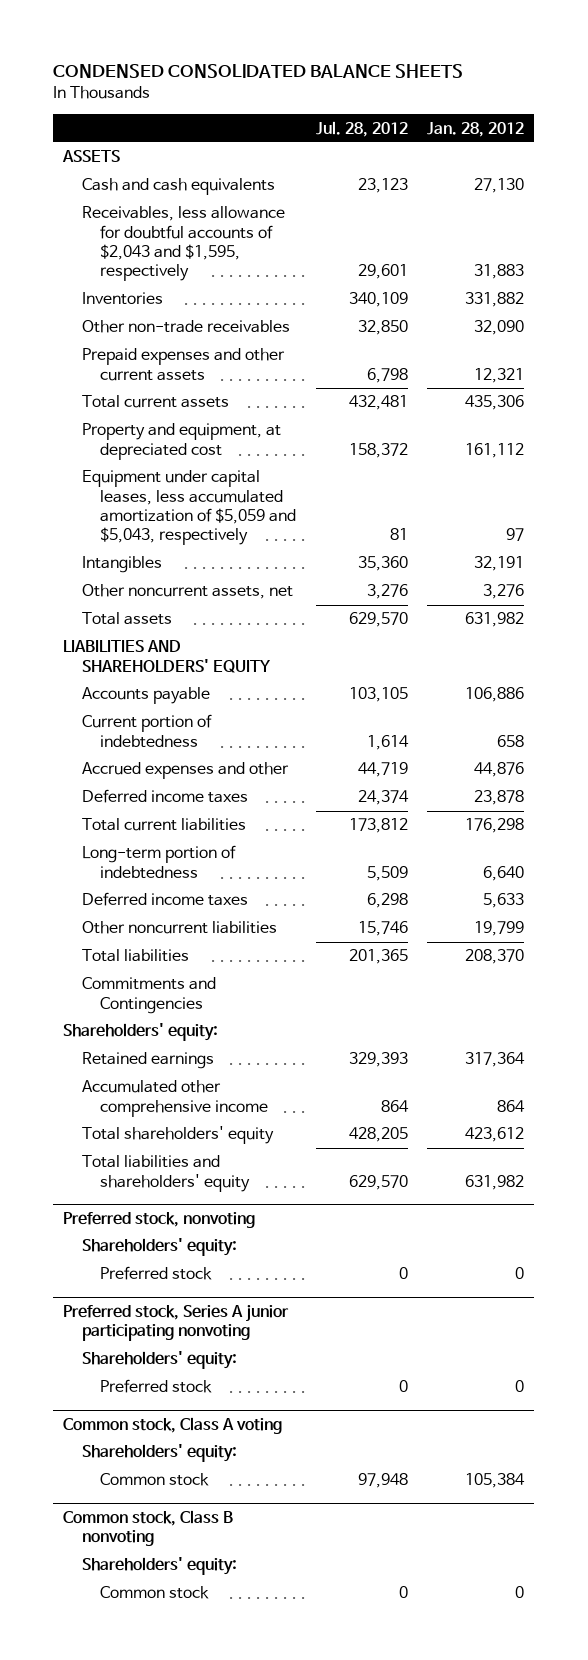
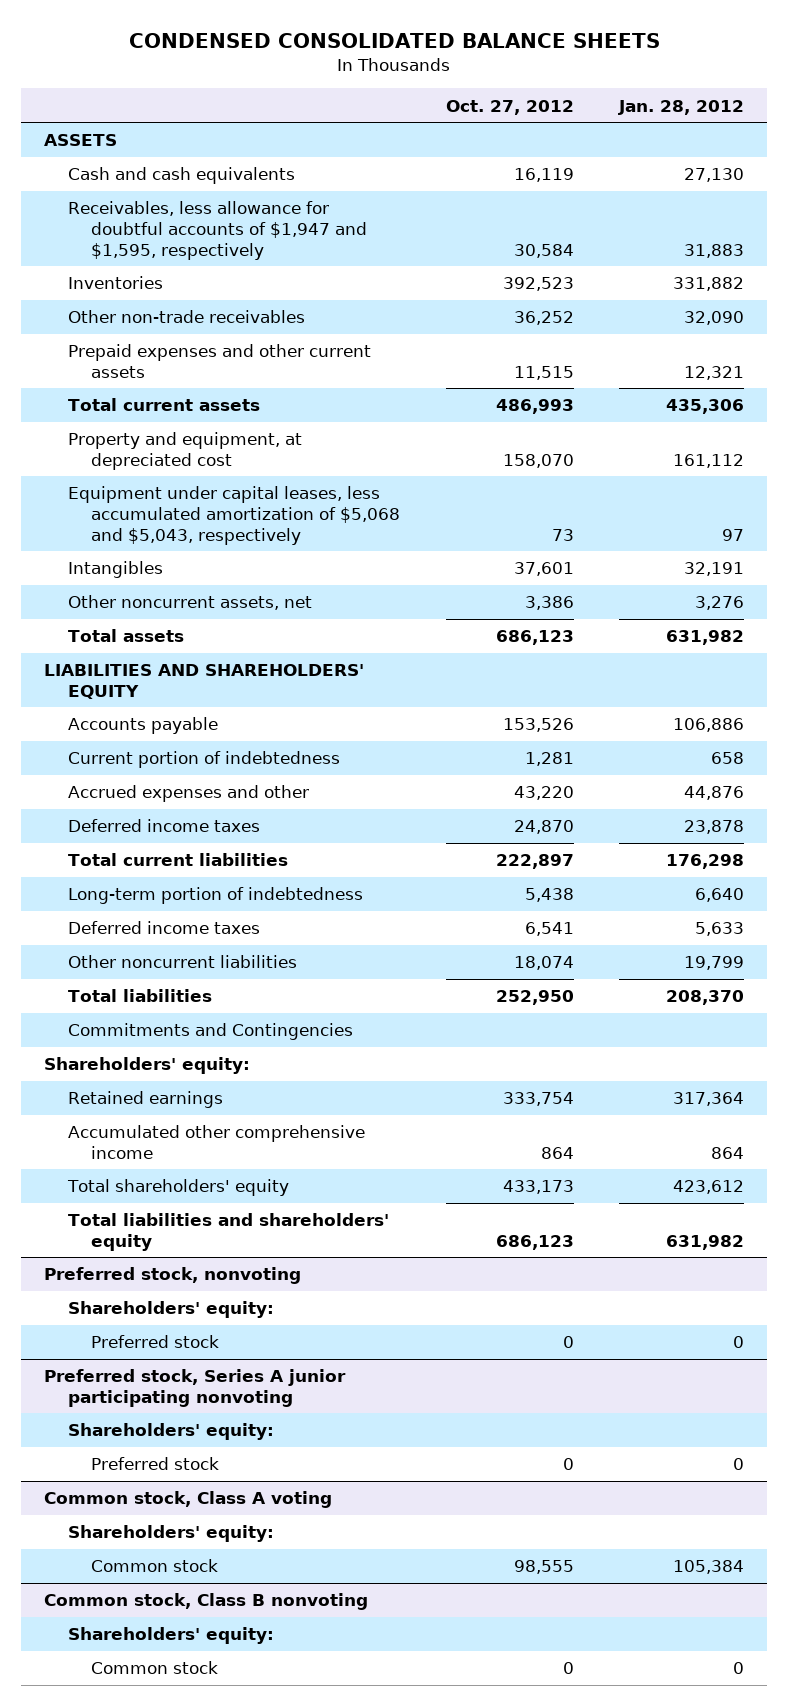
[315,120,408,137] Jul. 28, 2012 -> none
none -> [445,99,574,115] Oct. 27, 2012
[81,206,285,282] Receivables, less allowance for doubtful accounts of $2,043 and $1,595, respectively -> [67,201,368,260] Receivables, less allowance for doubtful accounts of $1,947 and $1,595, respectively
[81,470,296,546] Equipment under capital leases, less accumulated amortization of $5,059 and $5,043, respectively -> [67,486,401,545] Equipment under capital leases, less accumulated amortization of $5,068 and $5,043, respectively

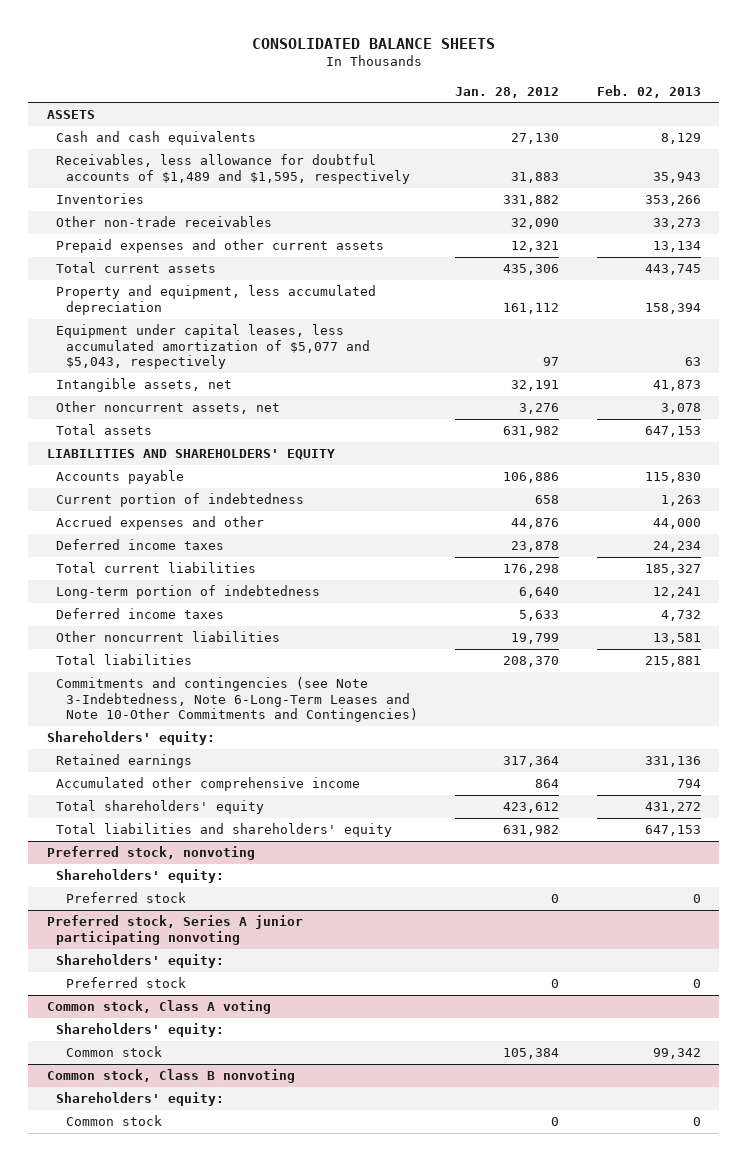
[129,32,661,48] CONDENSED CONSOLIDATED BALANCE SHEETS -> [251,37,495,49] CONSOLIDATED BALANCE SHEETS
[445,99,574,115] Oct. 27, 2012 -> none
none -> [596,84,701,98] Feb. 02, 2013
[67,201,368,260] Receivables, less allowance for doubtful accounts of $1,947 and $1,595, respectively -> [56,154,410,184] Receivables, less allowance for doubtful accounts of $1,489 and $1,595, respectively
[67,432,302,470] Property and equipment, at depreciated cost -> [56,285,377,315] Property and equipment, less accumulated depreciation
[67,486,401,545] Equipment under capital leases, less accumulated amortization of $5,068 and $5,043, respectively -> [56,324,370,370] Equipment under capital leases, less accumulated amortization of $5,077 and $5,043, respectively
[67,561,163,579] Intangibles -> [56,378,233,393] Intangible assets, net
[67,1023,353,1041] Commitments and Contingencies -> [56,677,418,723] Commitments and contingencies (see Note 3-Indebtedness, Note 6-Long-Term Leases and Note 10-Other Commitments and Contingencies)

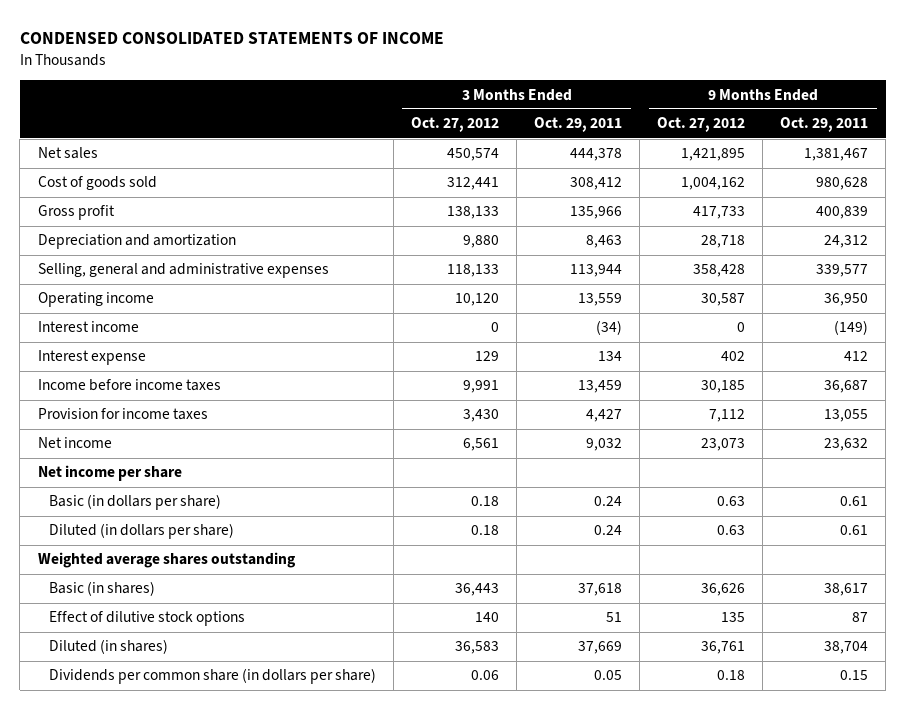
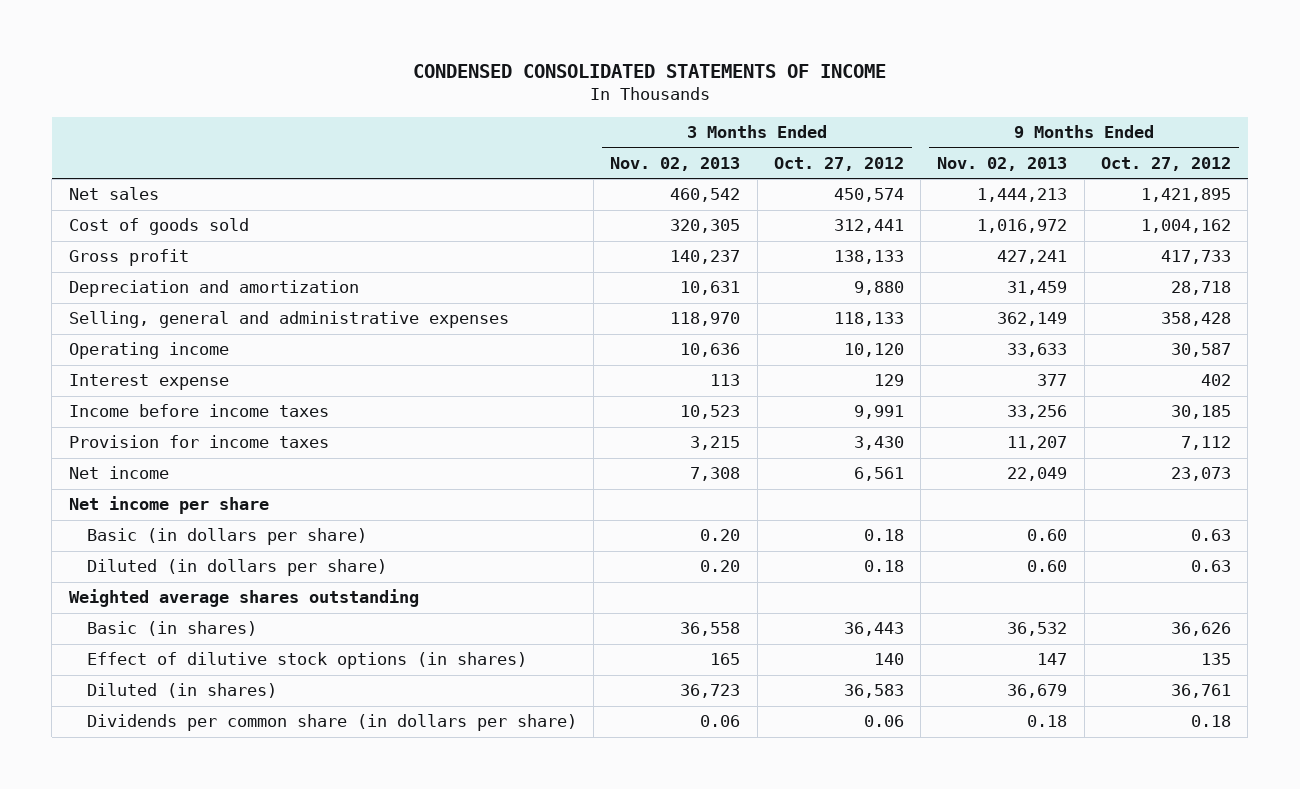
[534,117,623,133] Oct. 29, 2011 -> none
[780,117,869,133] Oct. 29, 2011 -> none
none -> [610,156,741,171] Nov. 02, 2013
none -> [937,156,1068,171] Nov. 02, 2013
[37,321,139,333] Interest income -> none
[48,611,245,627] Effect of dilutive stock options -> [86,652,527,670] Effect of dilutive stock options (in shares)

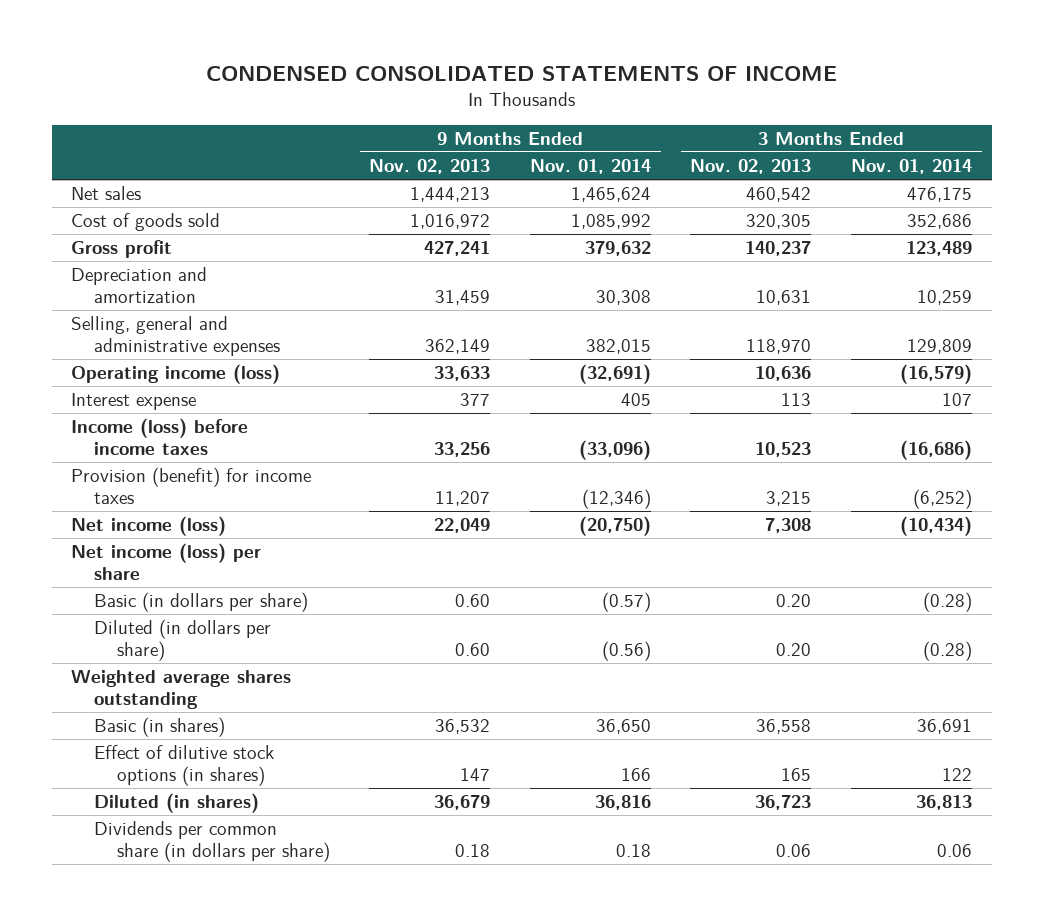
[773,156,904,171] Oct. 27, 2012 -> none
[1100,156,1231,171] Oct. 27, 2012 -> none
none -> [529,158,651,174] Nov. 01, 2014
none -> [851,158,973,174] Nov. 01, 2014
[68,342,229,360] Operating income -> [71,364,281,385] Operating income (loss)
[68,404,329,418] Income before income taxes -> [71,418,249,455] Income (loss) before income taxes
[68,435,329,449] Provision for income taxes -> [71,467,312,504] Provision (benefit) for income taxes
[68,466,169,480] Net income -> [71,516,227,537] Net income (loss)
[68,496,269,515] Net income per share -> [71,543,262,580] Net income (loss) per share

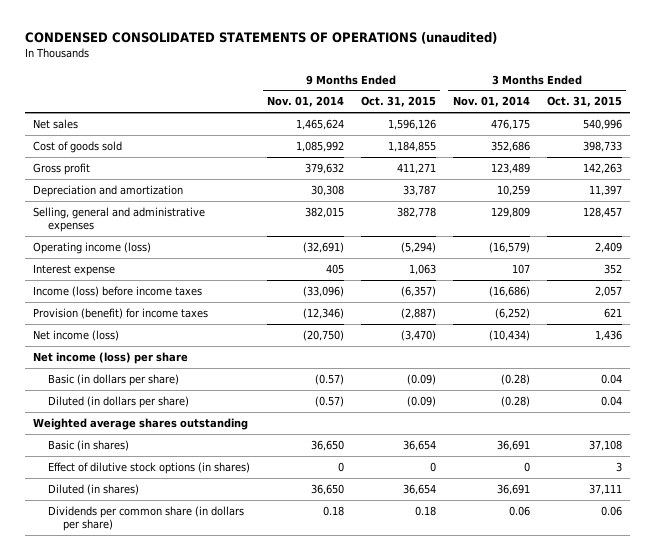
[205,65,837,81] CONDENSED CONSOLIDATED STATEMENTS OF INCOME -> [24,32,497,45] CONDENSED CONSOLIDATED STATEMENTS OF OPERATIONS (unaudited)
[369,158,491,174] Nov. 02, 2013 -> none
[690,158,812,174] Nov. 02, 2013 -> none
none -> [360,96,436,108] Oct. 31, 2015
none -> [546,96,622,108] Oct. 31, 2015
[601,640,651,661] (0.56) -> [314,395,344,407] (0.57)
[620,767,651,781] 166 -> [337,461,344,472] 0
[942,767,973,781] 122 -> [523,461,530,472] 0
[594,795,651,811] 36,816 -> [310,483,344,495] 36,650
[916,795,973,811] 36,813 -> [496,483,530,495] 36,691

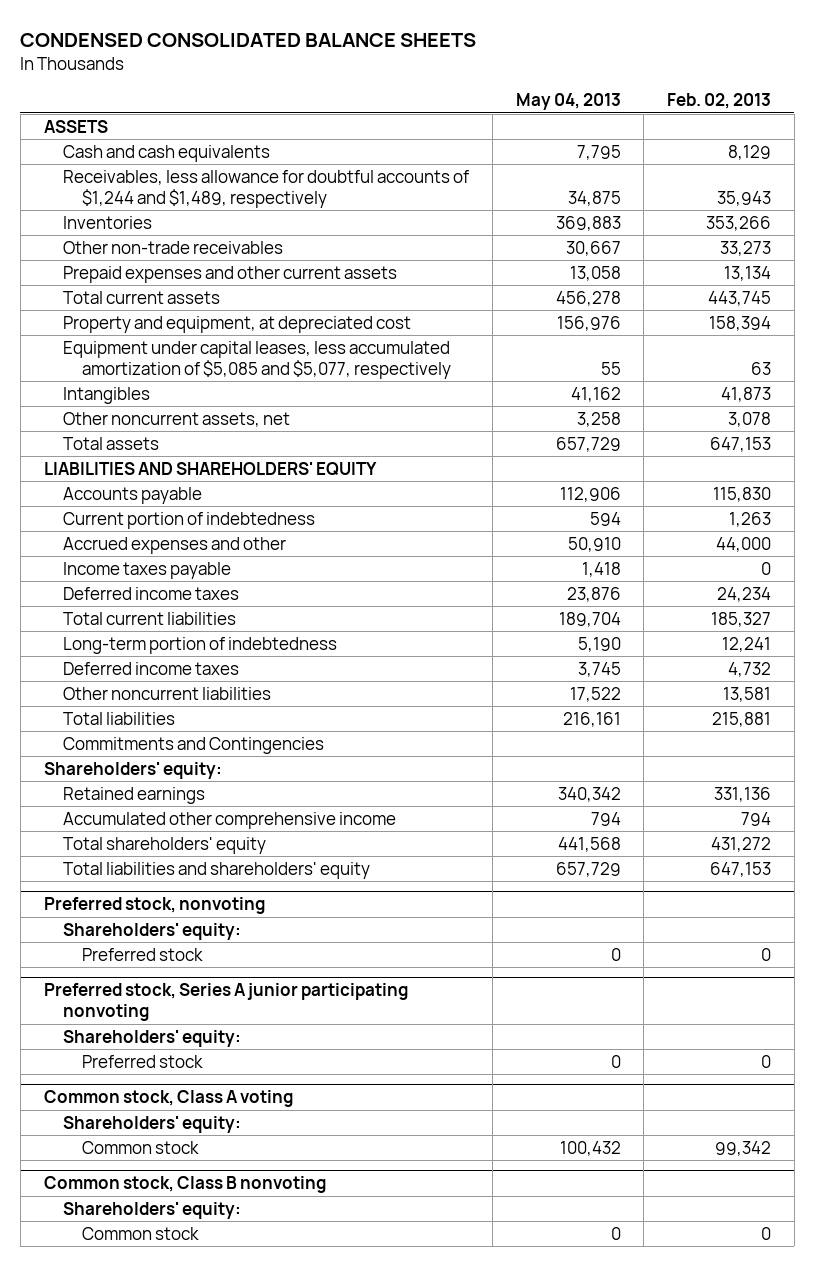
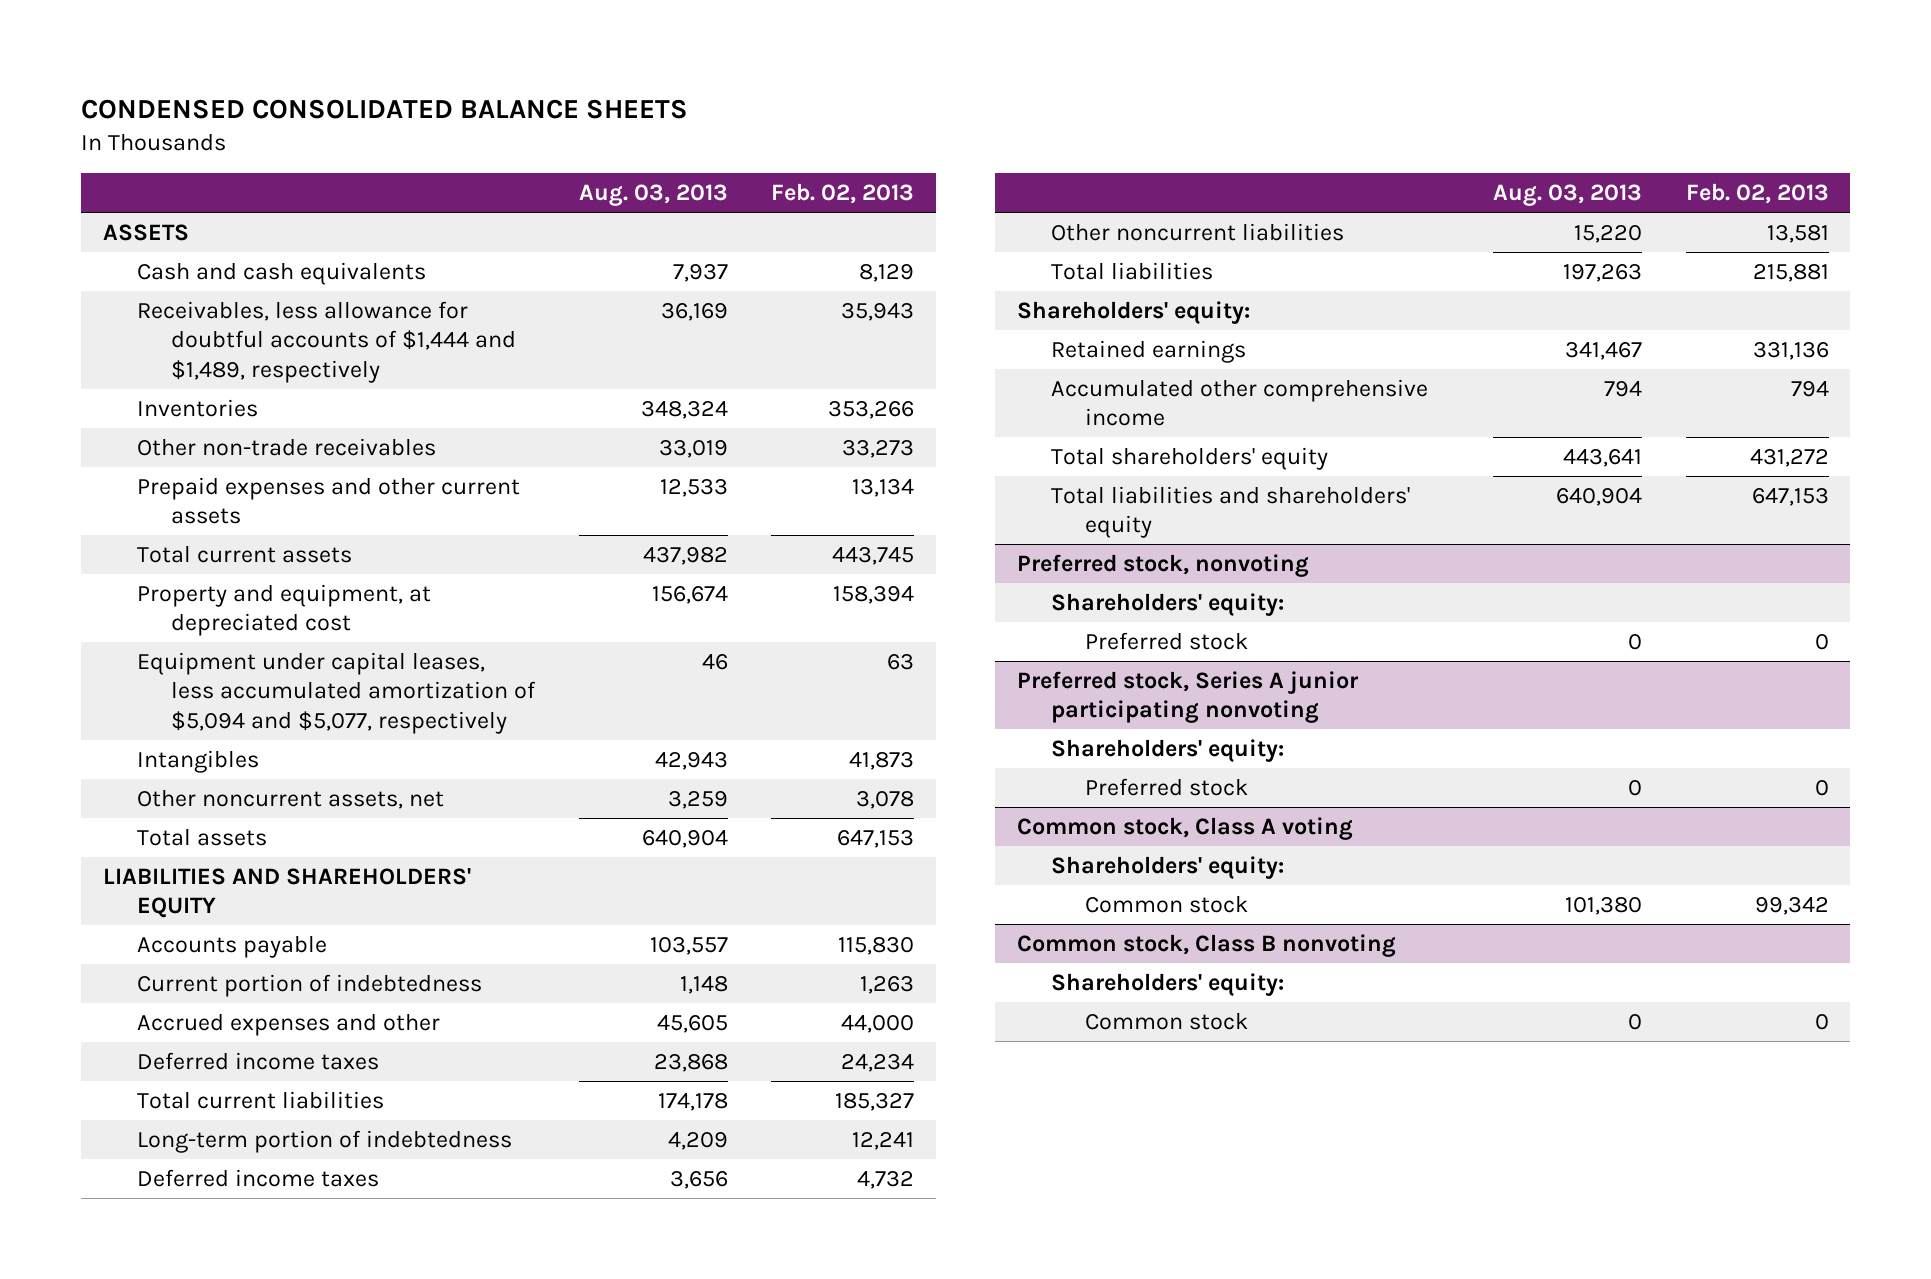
[515,93,621,111] May 04, 2013 -> none
none -> [578,184,728,207] Aug. 03, 2013
[62,169,469,208] Receivables, less allowance for doubtful accounts of $1,244 and $1,489, respectively -> [136,300,517,383] Receivables, less allowance for doubtful accounts of $1,444 and $1,489, respectively
[62,340,452,379] Equipment under capital leases, less accumulated amortization of $5,085 and $5,077, respectively -> [136,651,537,734] Equipment under capital leases, less accumulated amortization of $5,094 and $5,077, respectively
[62,561,231,579] Income taxes payable -> none
[62,736,324,754] Commitments and Contingencies -> none

